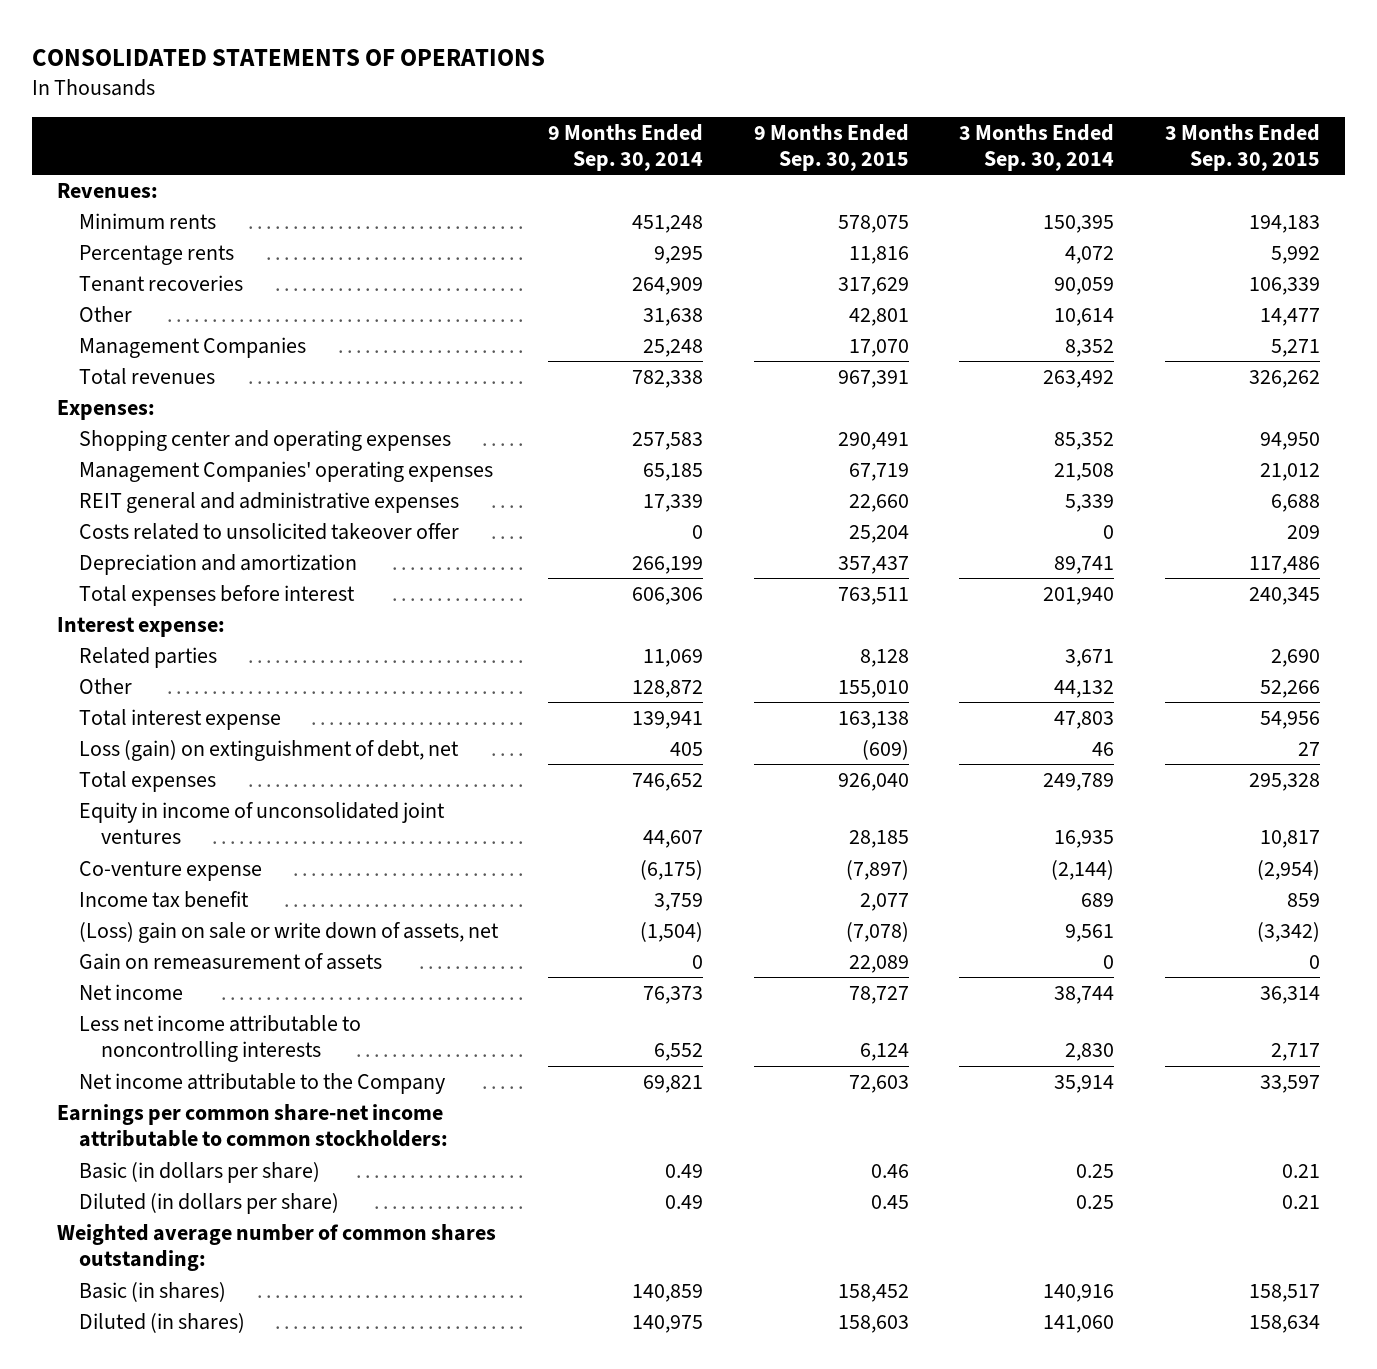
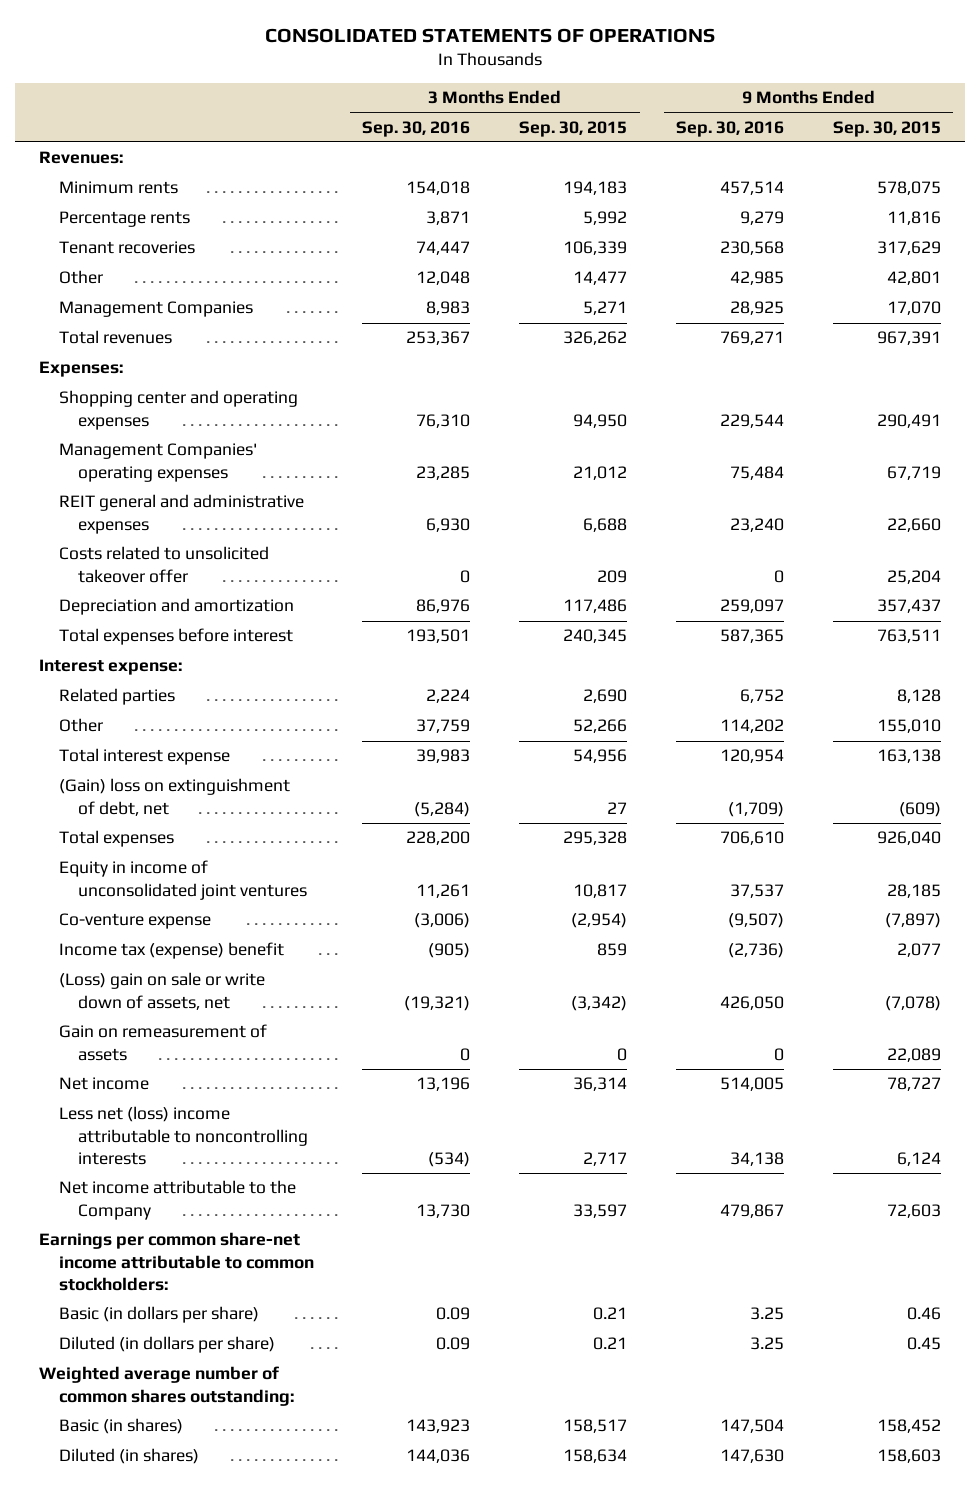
[548,123,704,171] 9 Months Ended Sep. 30, 2014 -> none
[959,123,1115,171] 3 Months Ended Sep. 30, 2014 -> none
none -> [362,120,471,137] Sep. 30, 2016
none -> [676,120,785,137] Sep. 30, 2016
[79,739,460,761] Loss (gain) on extinguishment of debt, net -> [58,778,290,816] (Gain) loss on extinguishment of debt, net
[79,890,250,908] Income tax benefit -> [58,942,284,960] Income tax (expense) benefit
[79,1014,362,1063] Less net income attributable to noncontrolling interests -> [58,1106,308,1165] Less net (loss) income attributable to noncontrolling interests

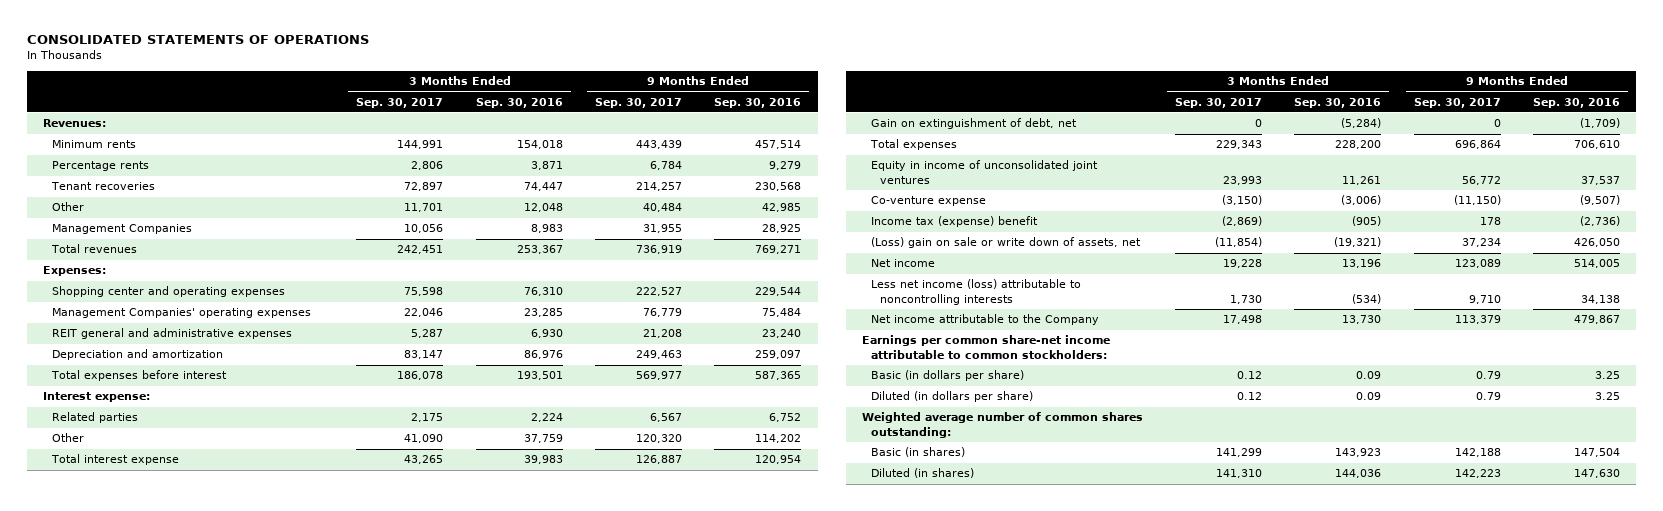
[519,120,628,137] Sep. 30, 2015 -> none
[833,120,942,137] Sep. 30, 2015 -> none
none -> [356,97,444,108] Sep. 30, 2017
none -> [595,97,683,108] Sep. 30, 2017
[58,546,269,583] Costs related to unsolicited takeover offer -> none
[58,778,290,816] (Gain) loss on extinguishment of debt, net -> [870,118,1077,130] Gain on extinguishment of debt, net
[58,1024,267,1061] Gain on remeasurement of assets -> none
[58,1106,308,1165] Less net (loss) income attributable to noncontrolling interests -> [870,279,1081,305] Less net income (loss) attributable to noncontrolling interests

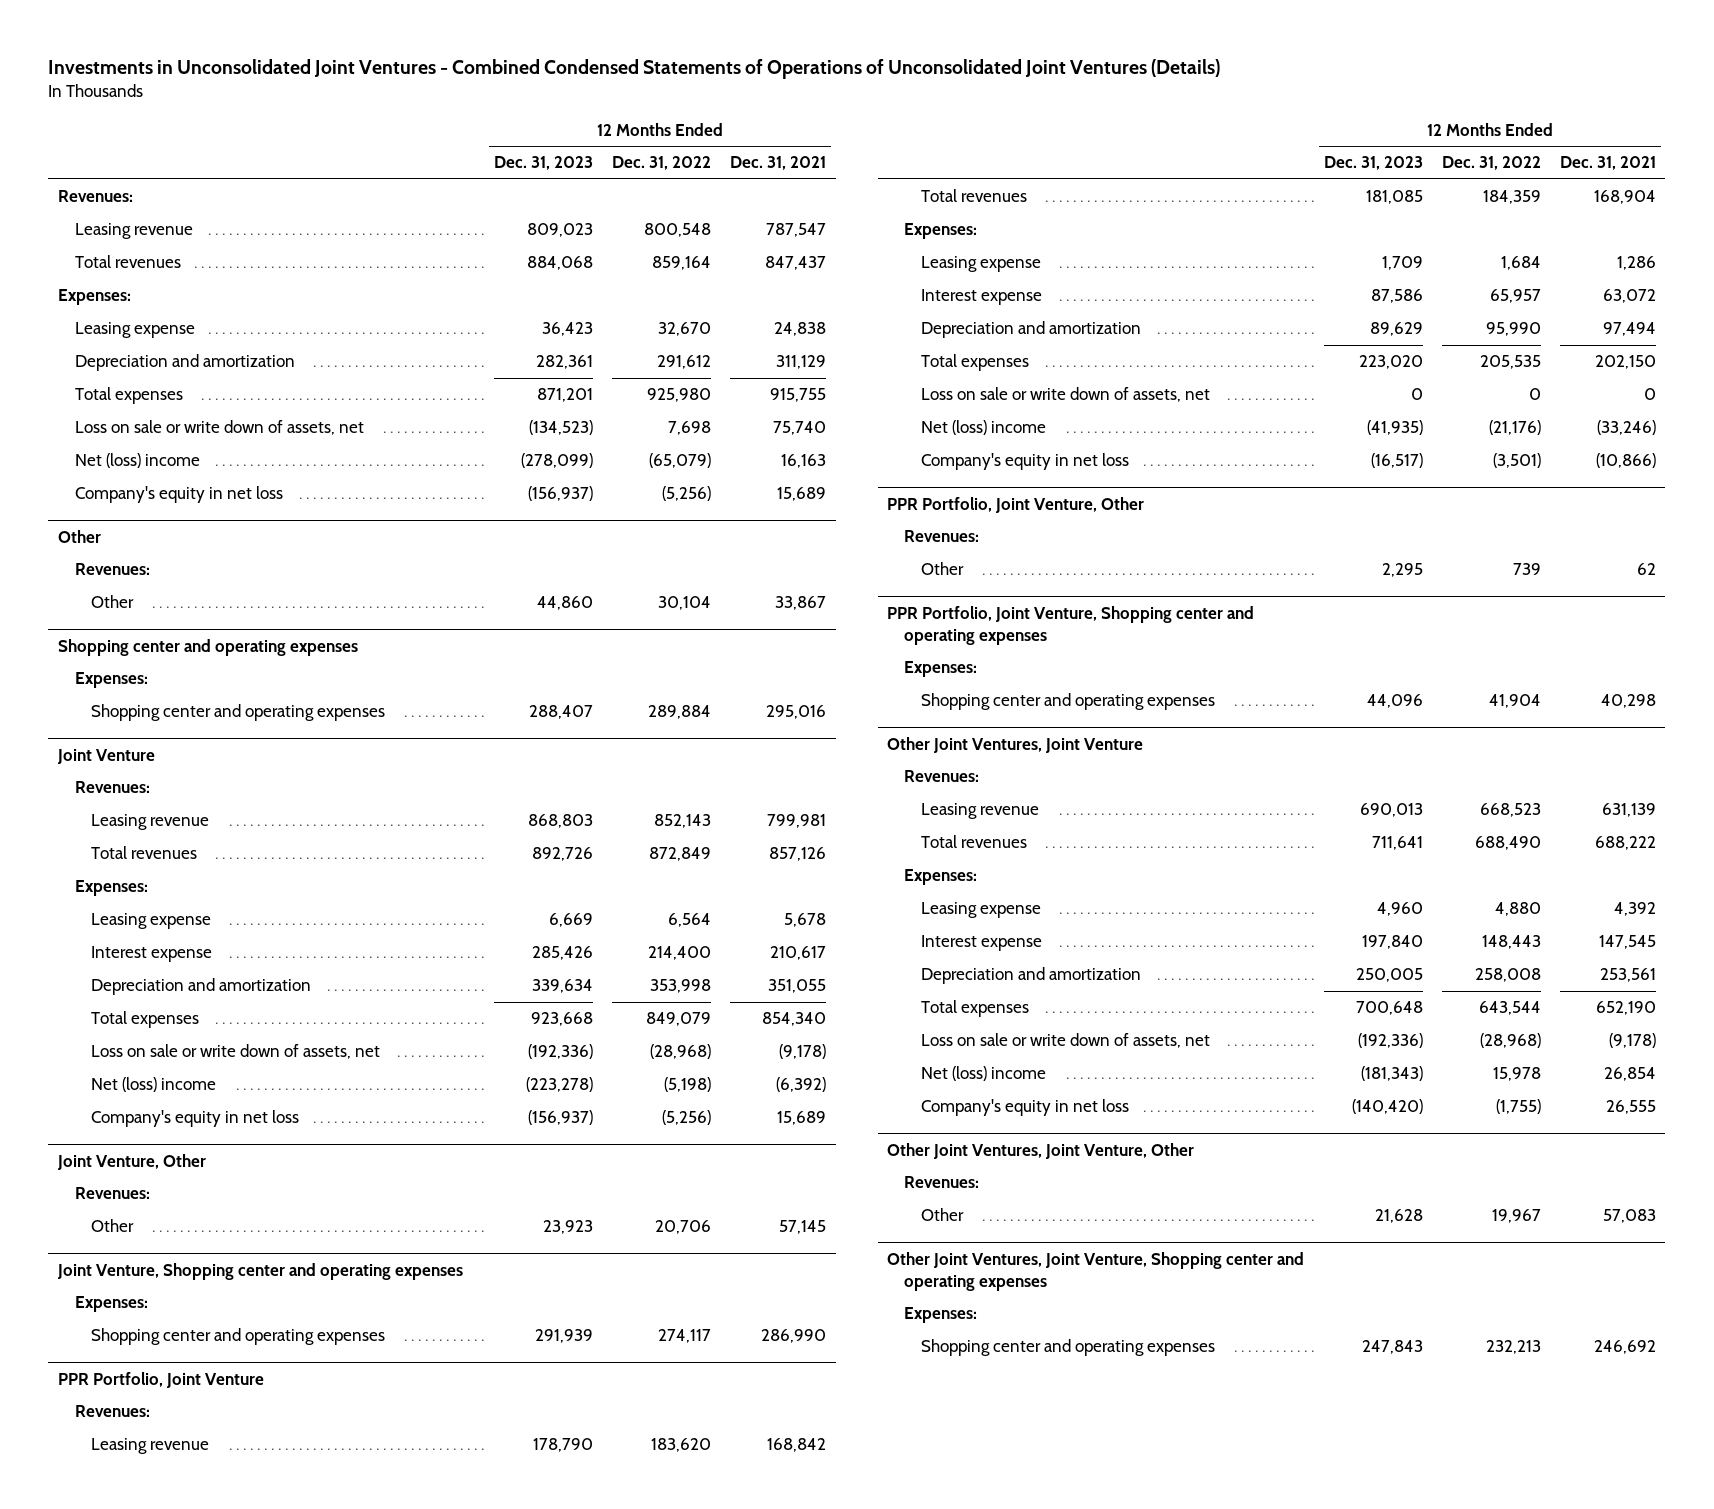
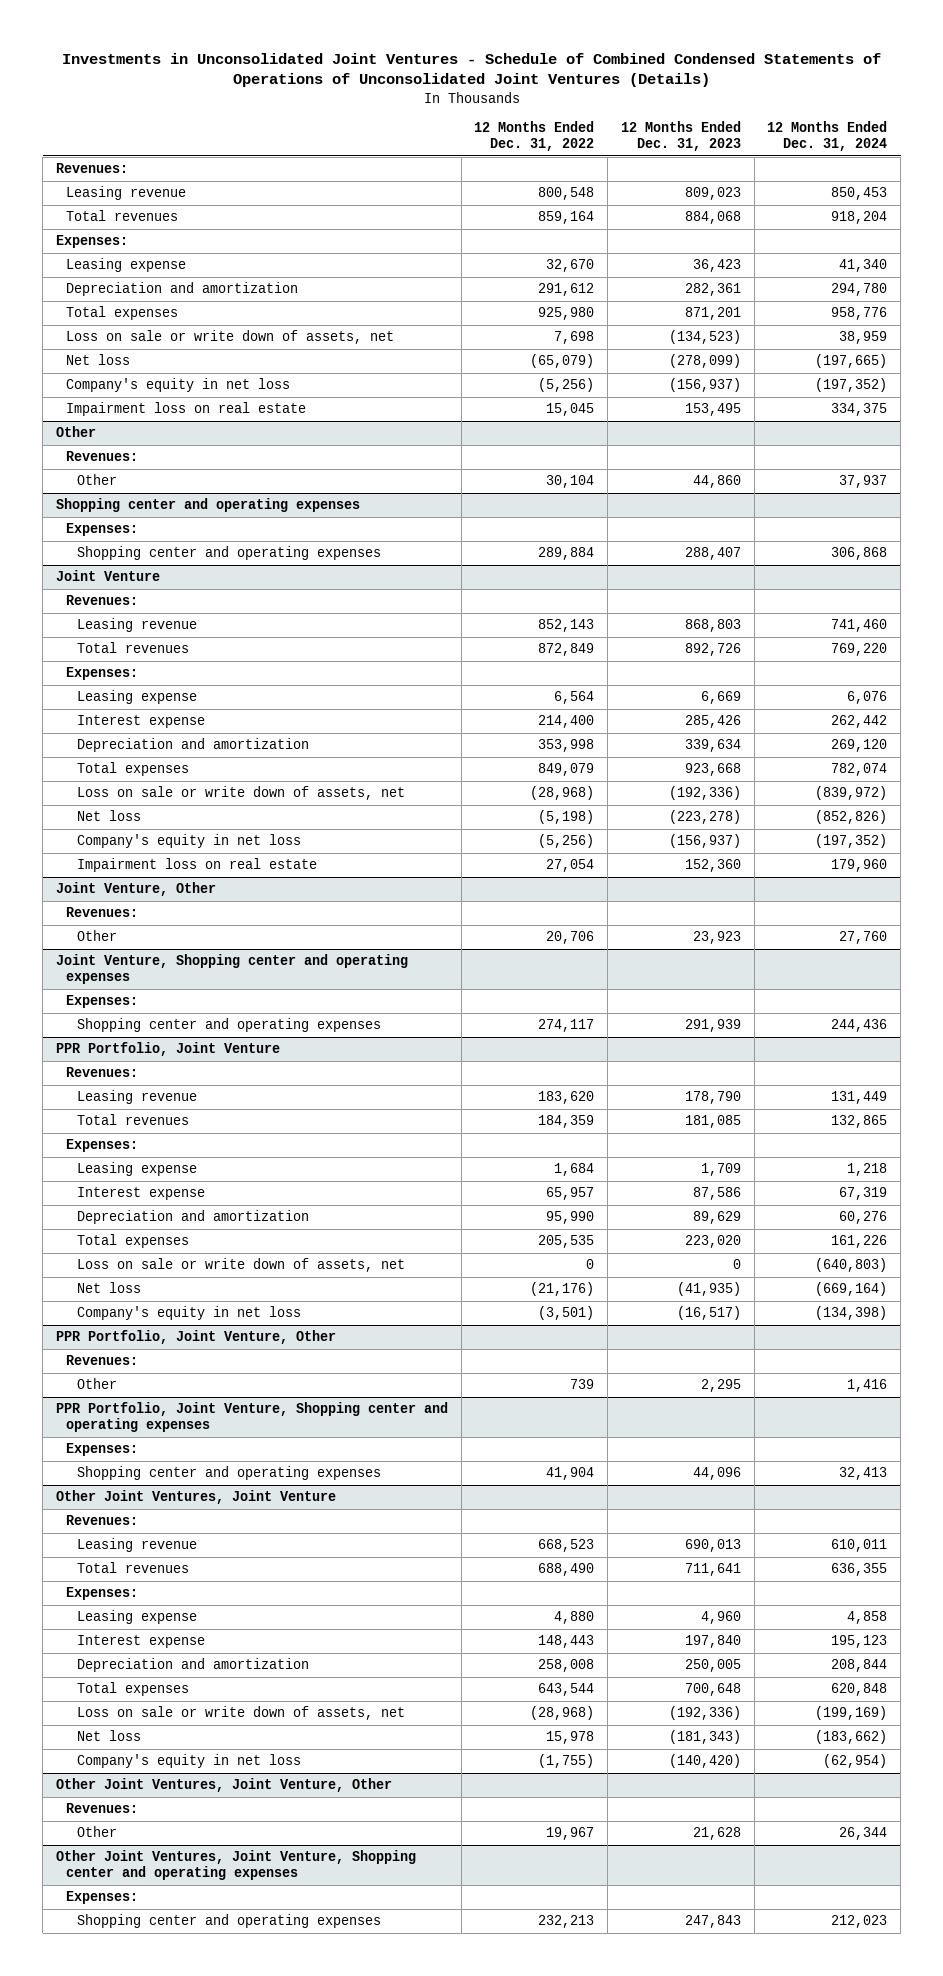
[48,59,1221,80] Investments in Unconsolidated Joint Ventures - Combined Condensed Statements of Operations of Unconsolidated Joint Ventures (Details) -> [61,52,881,88] Investments in Unconsolidated Joint Ventures - Schedule of Combined Condensed Statements of Operations of Unconsolidated Joint Ventures (Details)
[730,156,827,171] Dec. 31, 2021 -> none
none -> [767,121,888,152] 12 Months Ended Dec. 31, 2024
[74,453,200,469] Net (loss) income -> [66,354,131,366] Net loss
none -> [66,402,307,417] Impairment loss on real estate
[91,1077,217,1093] Net (loss) income -> [77,810,142,822] Net loss
none -> [77,858,318,873] Impairment loss on real estate
[920,420,1046,436] Net (loss) income -> [77,1282,142,1294] Net loss
[920,1066,1046,1082] Net (loss) income -> [77,1730,142,1742] Net loss

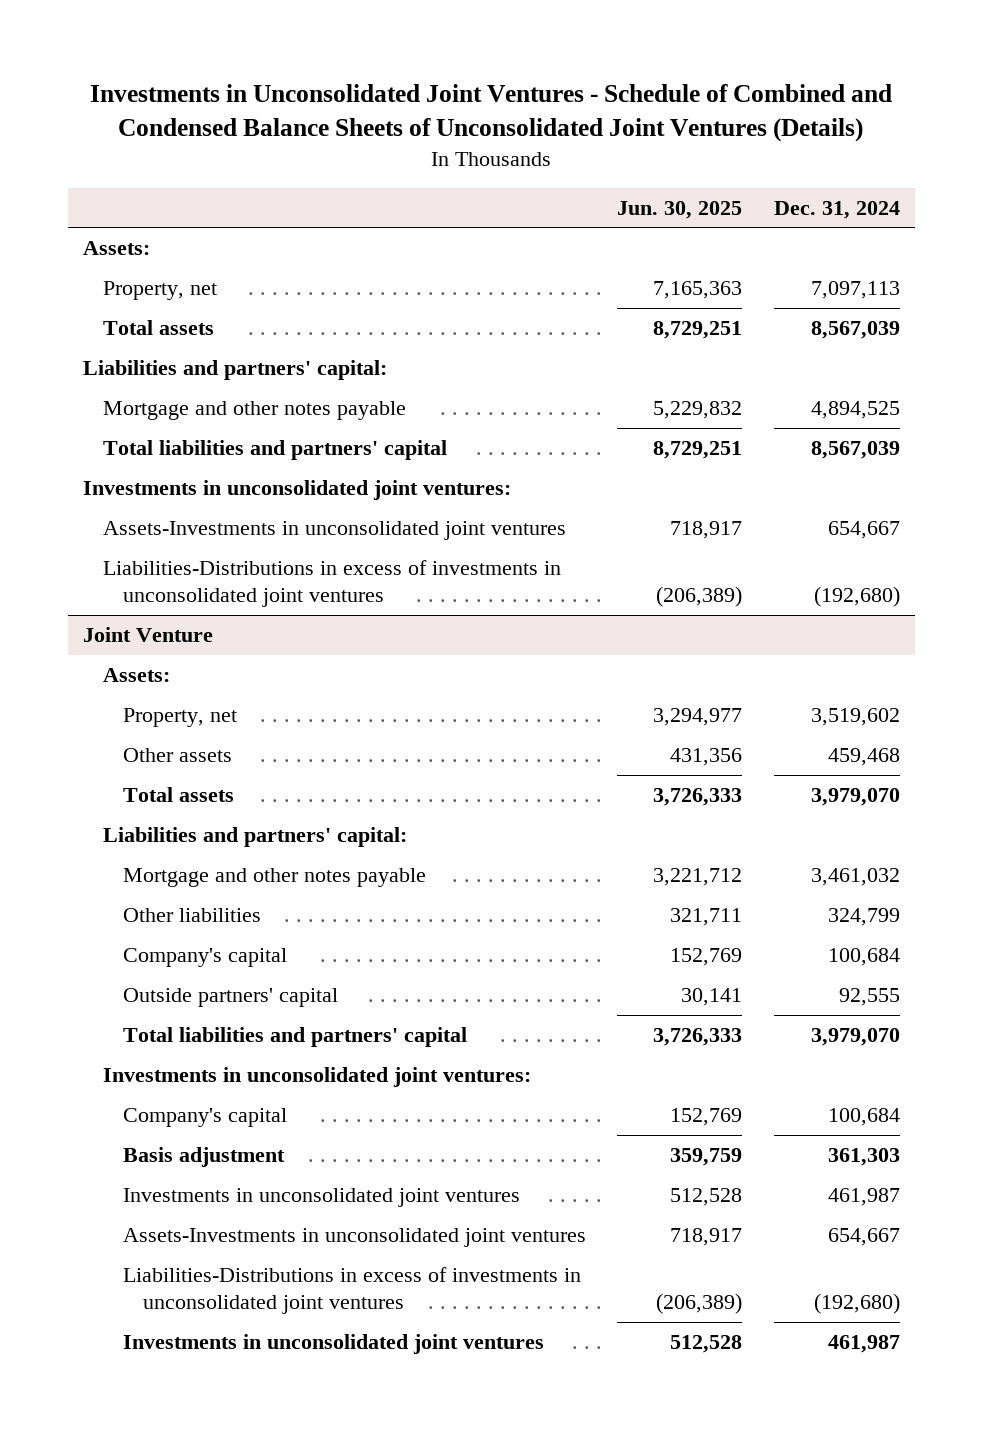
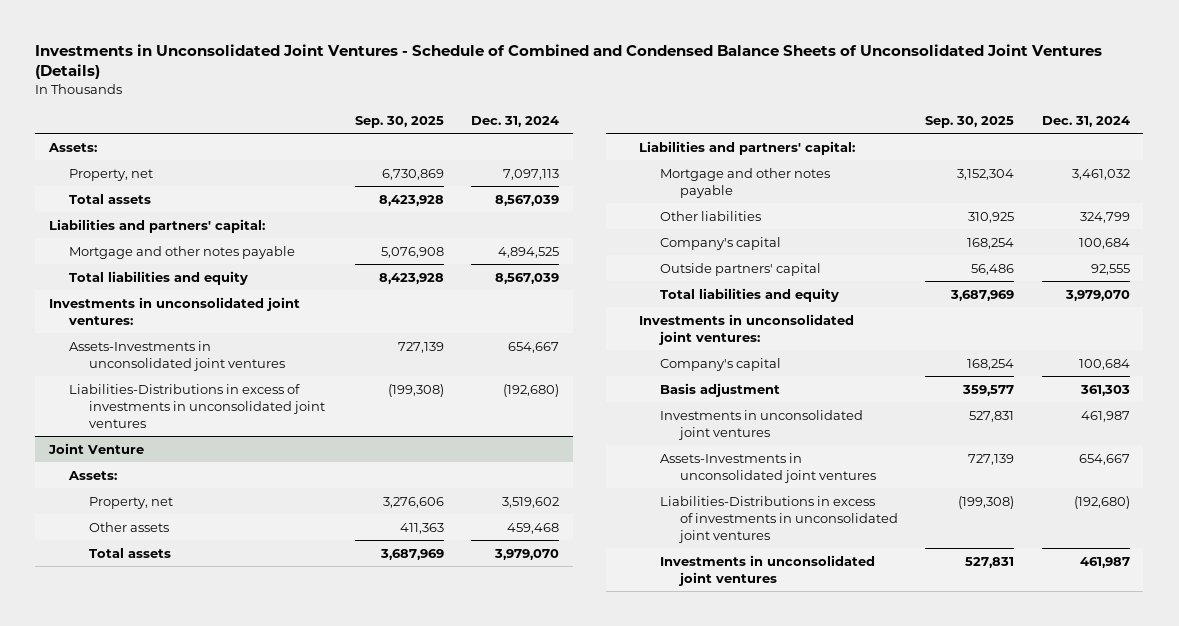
[617,200,743,219] Jun. 30, 2025 -> none
none -> [354,115,444,128] Sep. 30, 2025
[103,439,448,460] Total liabilities and partners' capital -> [69,270,249,285] Total liabilities and equity
[122,1026,467,1047] Total liabilities and partners' capital -> [659,287,839,302] Total liabilities and equity

